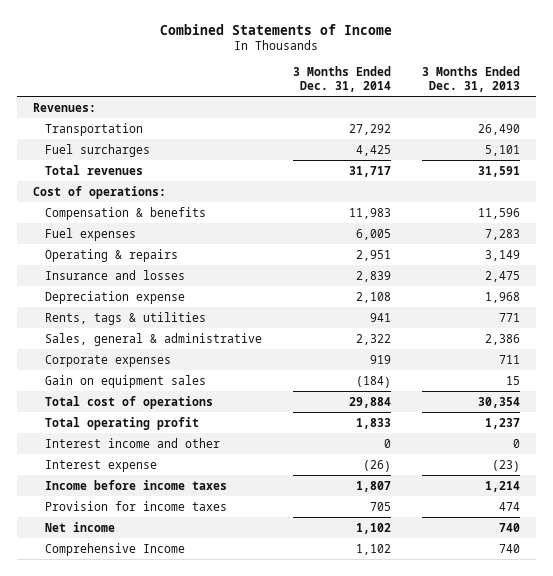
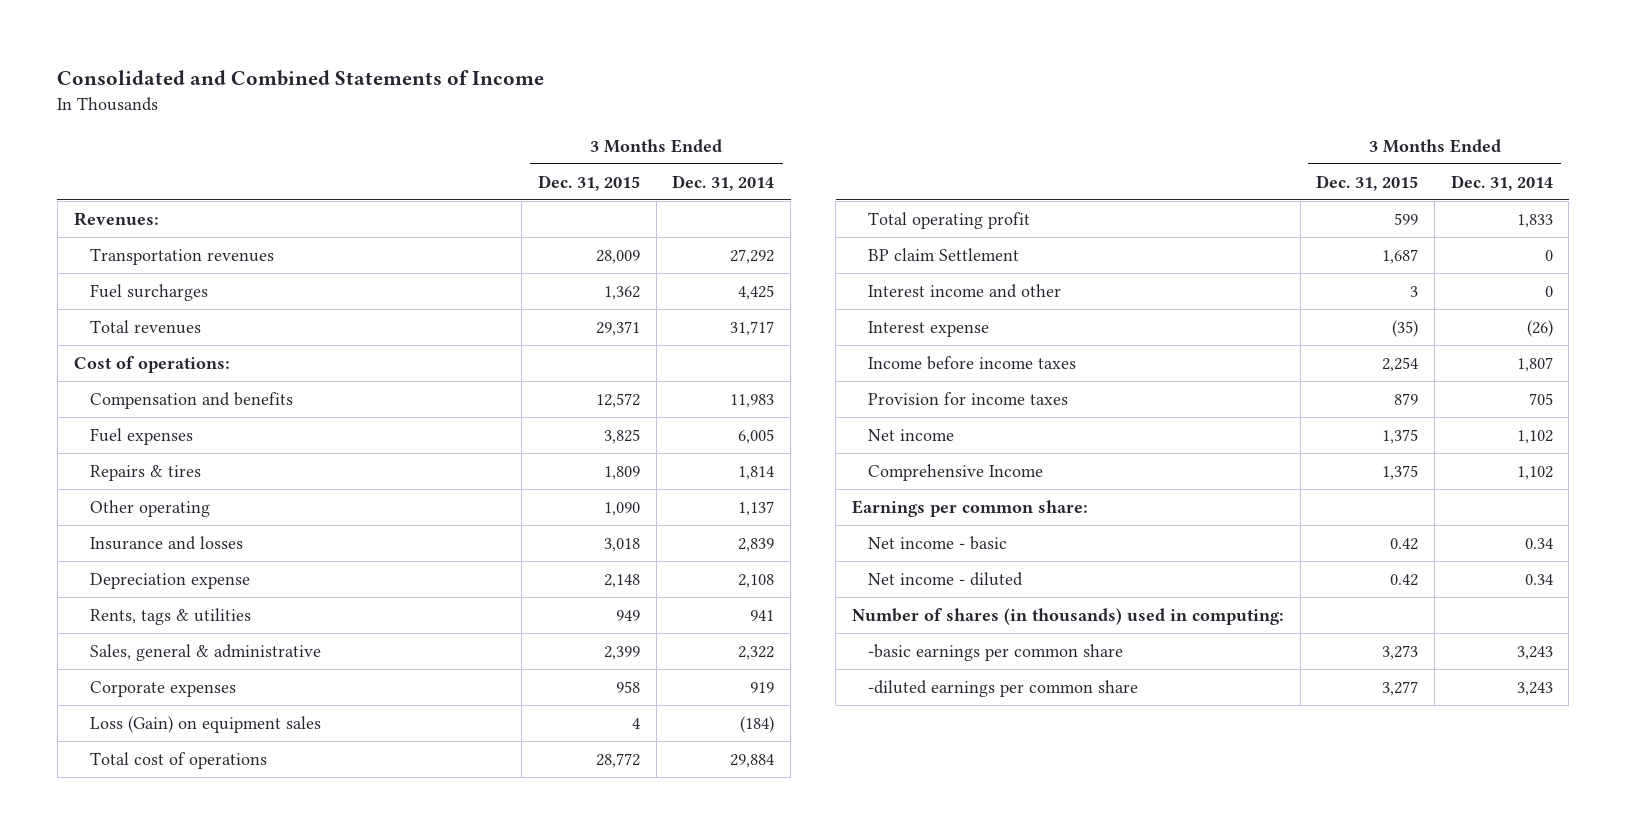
[160,23,393,35] Combined Statements of Income -> [57,70,545,87] Consolidated and Combined Statements of Income
[422,65,521,92] 3 Months Ended Dec. 31, 2013 -> none
none -> [538,174,641,191] Dec. 31, 2015
[44,122,143,136] Transportation -> [89,247,274,265] Transportation revenues
[44,206,206,220] Compensation & benefits -> [89,391,293,409] Compensation and benefits
none -> [89,464,201,481] Repairs & tires
[44,248,178,262] Operating & repairs -> [89,499,210,517] Other operating
[355,249,391,261] 2,951 -> [738,500,775,516] 1,137
[44,374,206,388] Gain on equipment sales -> [89,715,321,733] Loss (Gain) on equipment sales
none -> [868,247,1020,261] BP claim Settlement
none -> [851,499,1088,517] Earnings per common share:
none -> [868,535,1008,550] Net income - basic
none -> [868,571,1024,586] Net income - diluted
none -> [851,607,1284,625] Number of shares (in thousands) used in computing:
none -> [868,643,1124,661] -basic earnings per common share
none -> [868,679,1139,697] -diluted earnings per common share

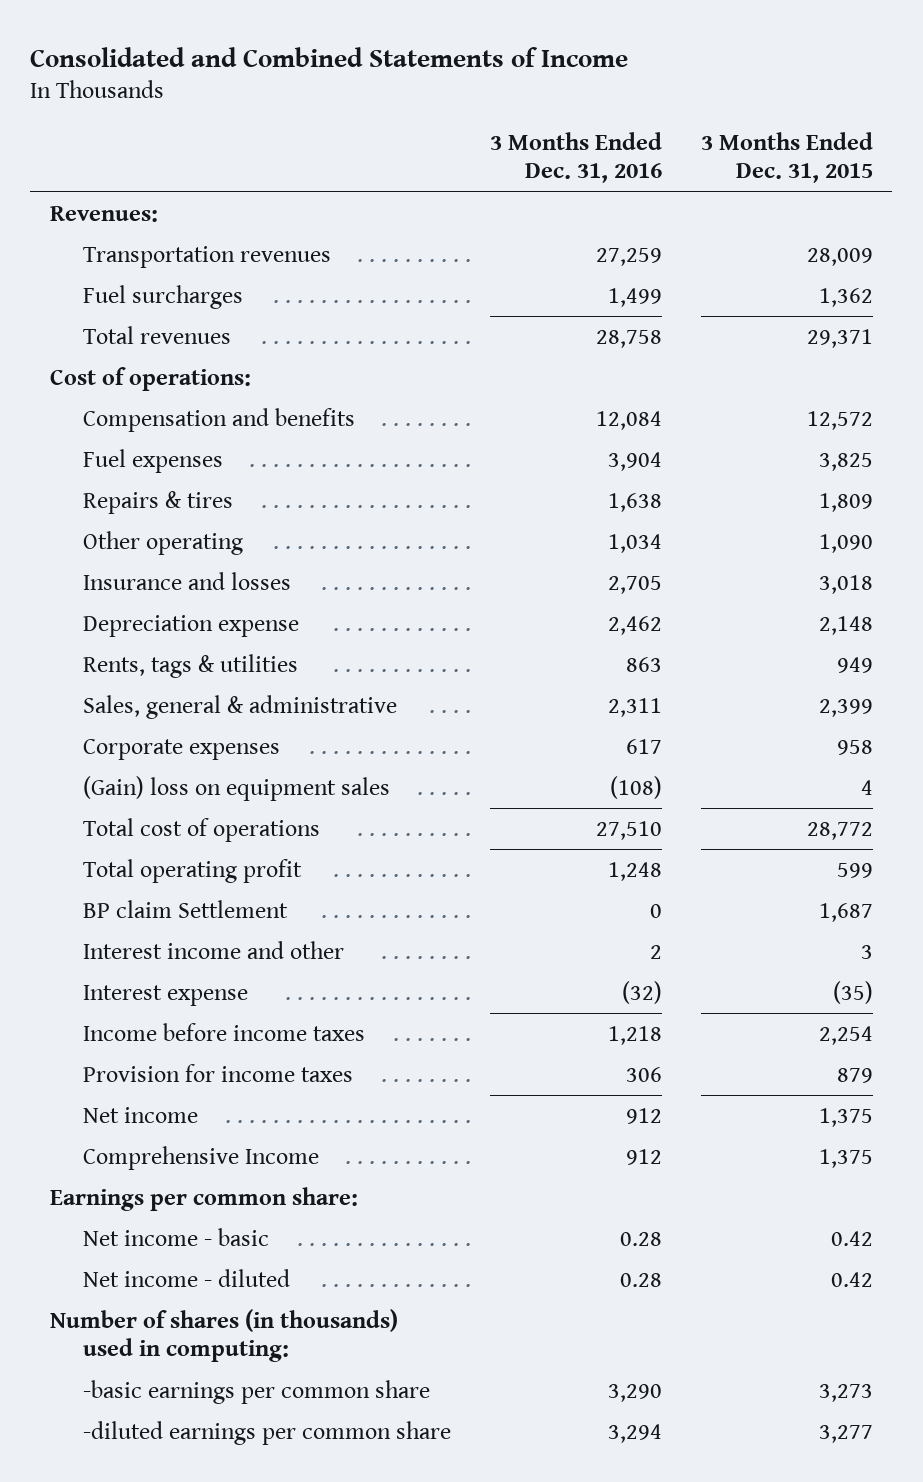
[672,174,775,191] Dec. 31, 2014 -> none
none -> [489,131,662,184] 3 Months Ended Dec. 31, 2016
[89,715,321,733] Loss (Gain) on equipment sales -> [83,776,391,802] (Gain) loss on equipment sales

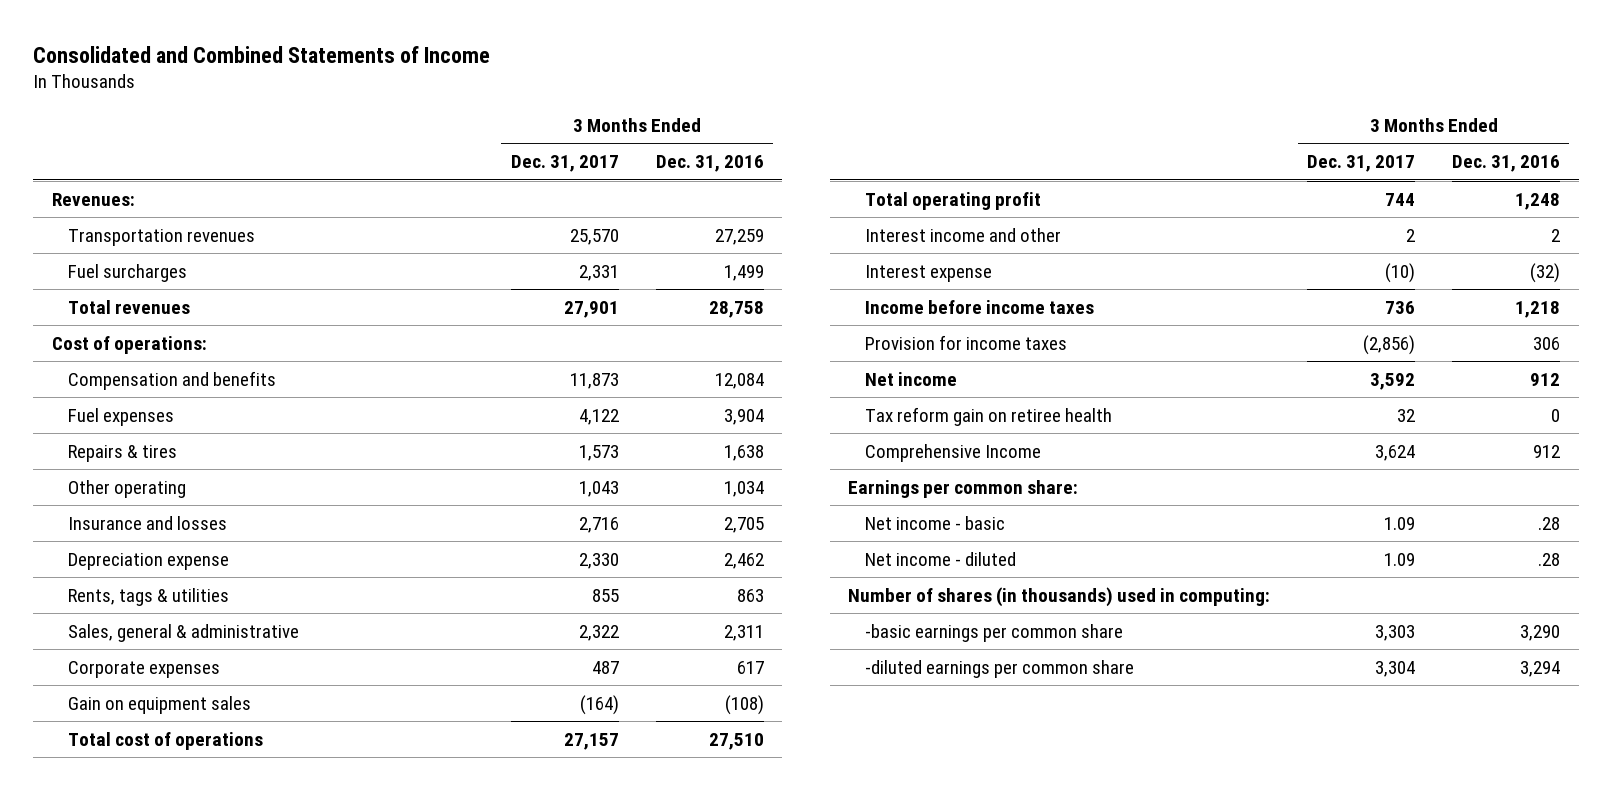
[700,131,873,184] 3 Months Ended Dec. 31, 2015 -> none
none -> [510,155,619,173] Dec. 31, 2017
[83,776,391,802] (Gain) loss on equipment sales -> [68,695,252,714] Gain on equipment sales
[83,900,289,919] BP claim Settlement -> none
none -> [864,406,1112,426] Tax reform gain on retiree health
[619,1232,662,1247] 0.28 -> [1538,516,1561,530] .28
[619,1273,662,1288] 0.28 -> [1538,552,1561,566] .28

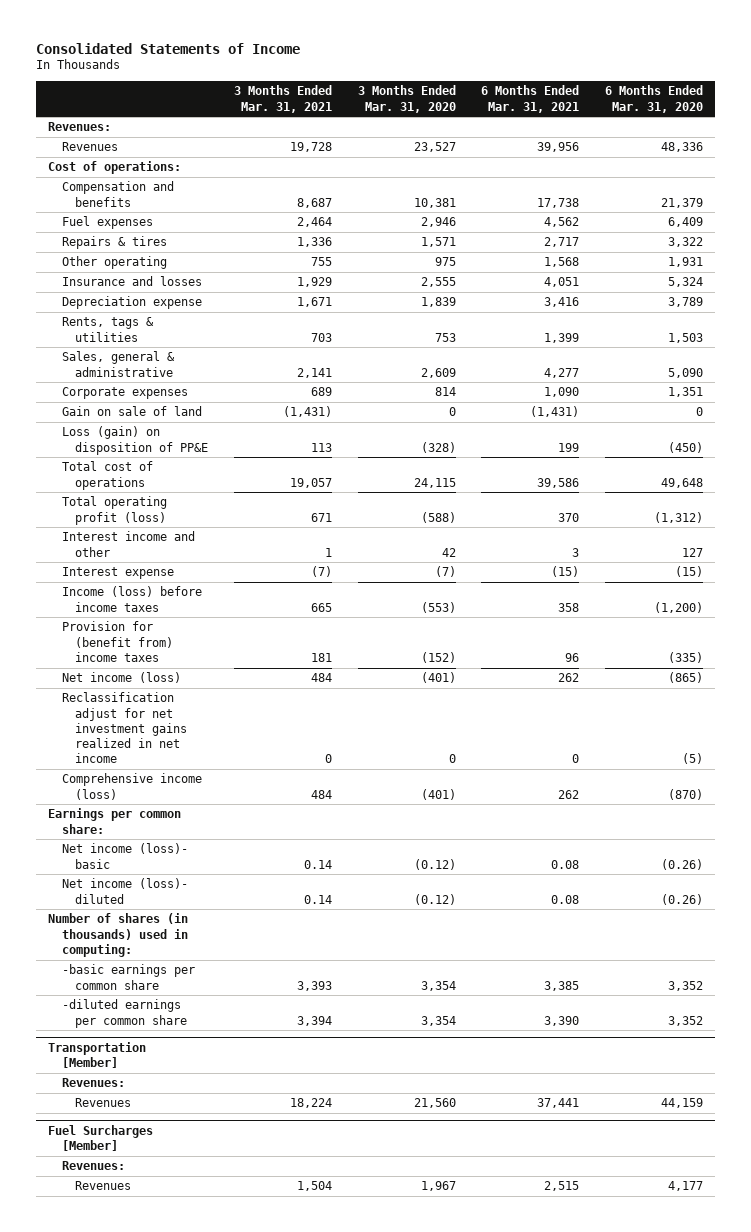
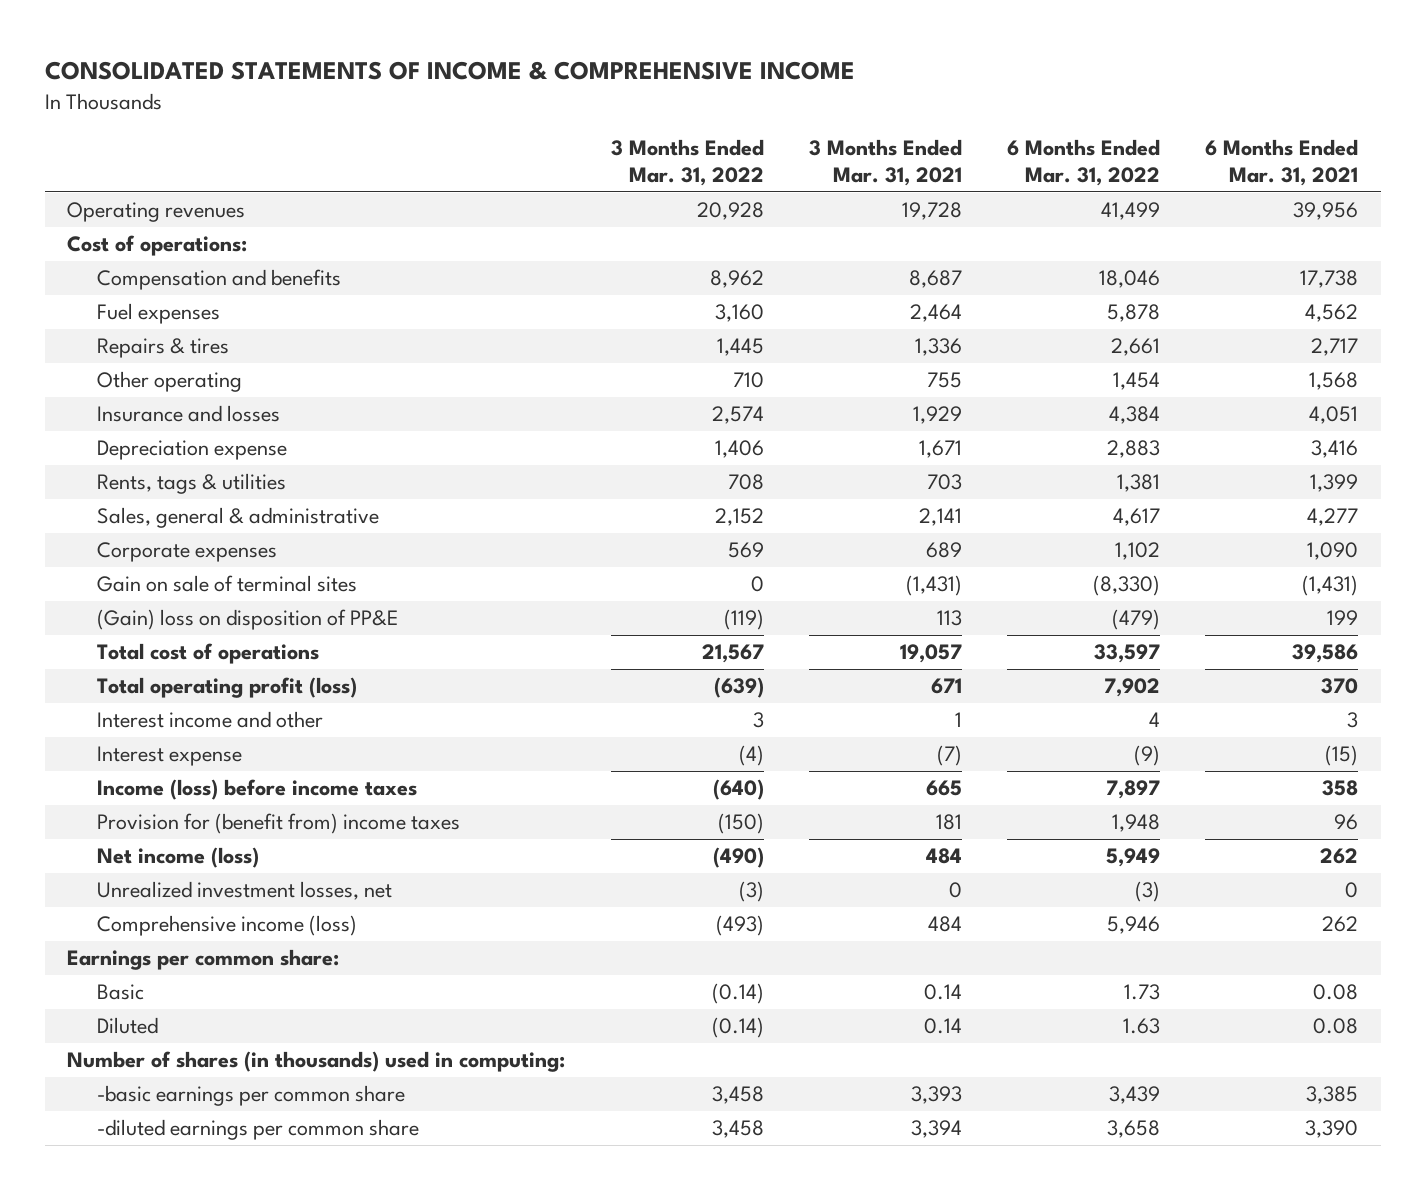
[35,42,300,54] Consolidated Statements of Income -> [44,61,855,81] CONSOLIDATED STATEMENTS OF INCOME & COMPREHENSIVE INCOME
[357,85,456,113] 3 Months Ended Mar. 31, 2020 -> none
[604,85,703,113] 6 Months Ended Mar. 31, 2020 -> none
none -> [610,139,764,186] 3 Months Ended Mar. 31, 2022
none -> [1006,139,1160,186] 6 Months Ended Mar. 31, 2022
[48,122,112,132] Revenues: -> none
[61,142,118,152] Revenues -> [67,202,246,223] Operating revenues
[61,406,202,417] Gain on sale of land -> [97,575,358,593] Gain on sale of terminal sites
[61,426,209,455] Loss (gain) on disposition of PP&E -> [97,609,400,631] (Gain) loss on disposition of PP&E
[61,692,188,763] Reclassification adjust for net investment gains realized in net income -> none
none -> [97,881,393,901] Unrealized investment losses, net
[61,843,188,869] Net income (loss)- basic -> [97,984,145,1001] Basic
[61,878,188,904] Net income (loss)- diluted -> [97,1017,159,1035] Diluted
[48,1041,147,1069] Transportation [Member] -> none
[61,1078,125,1088] Revenues: -> none
[75,1098,132,1108] Revenues -> none
[48,1124,154,1152] Fuel Surcharges [Member] -> none
[61,1161,125,1171] Revenues: -> none
[75,1181,132,1191] Revenues -> none

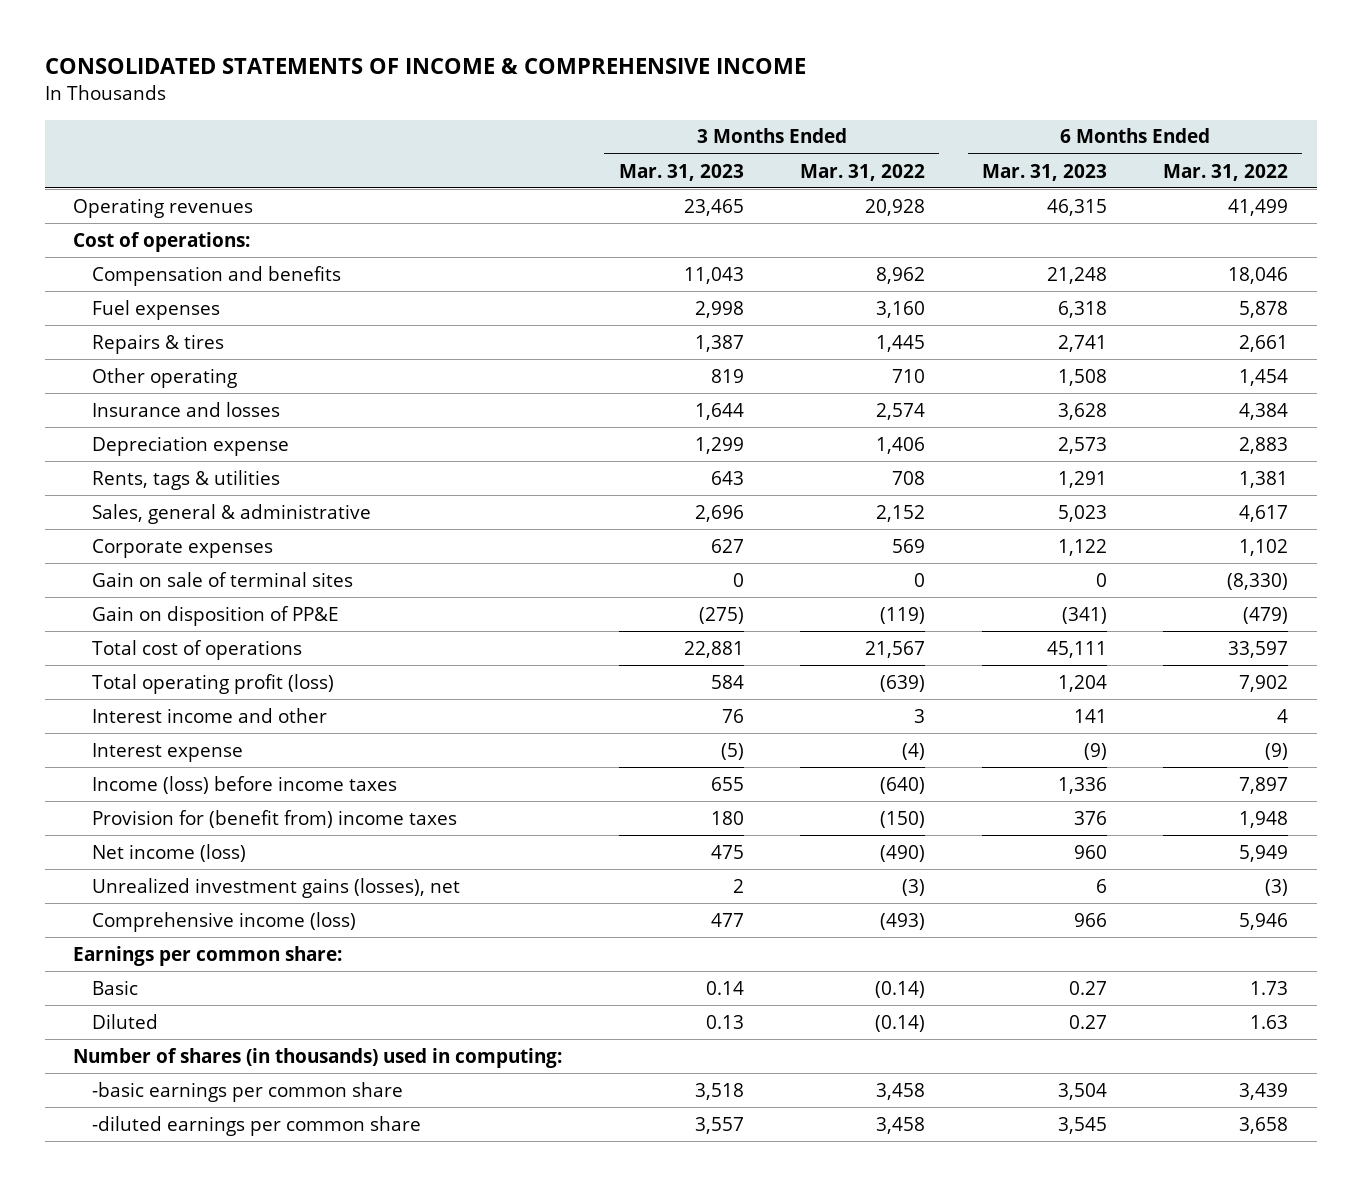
[808,139,962,186] 3 Months Ended Mar. 31, 2021 -> none
[1205,139,1359,186] 6 Months Ended Mar. 31, 2021 -> none
none -> [618,163,744,181] Mar. 31, 2023
none -> [981,163,1107,181] Mar. 31, 2023
[97,609,400,631] (Gain) loss on disposition of PP&E -> [92,605,340,626] Gain on disposition of PP&E
[97,881,393,901] Unrealized investment losses, net -> [92,877,461,898] Unrealized investment gains (losses), net

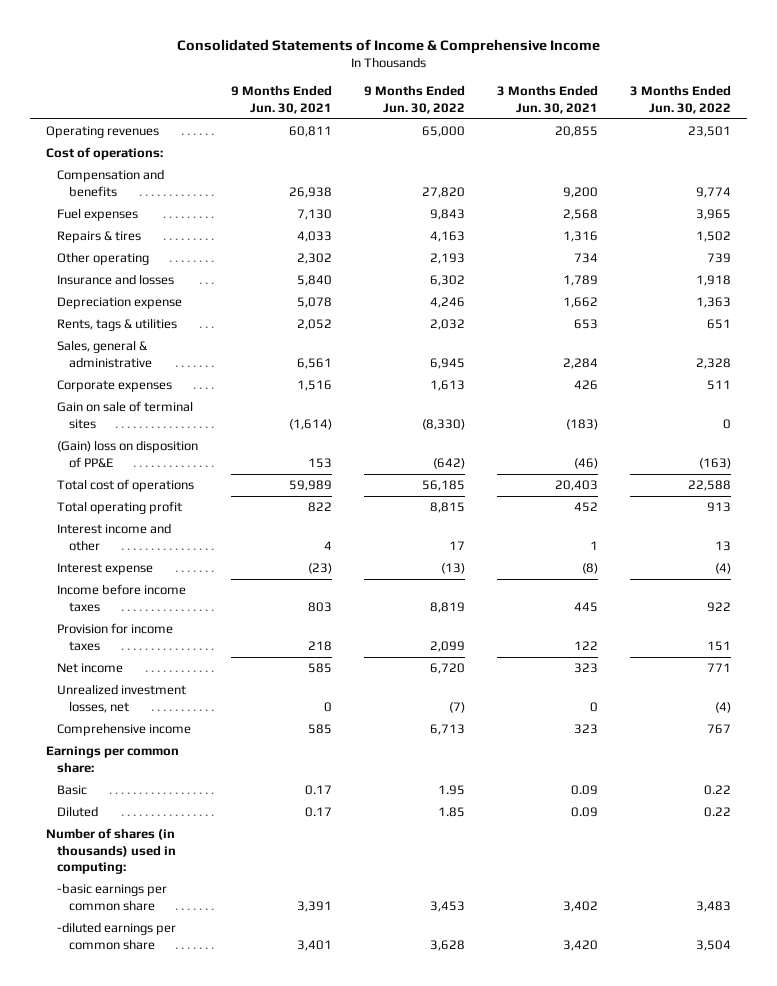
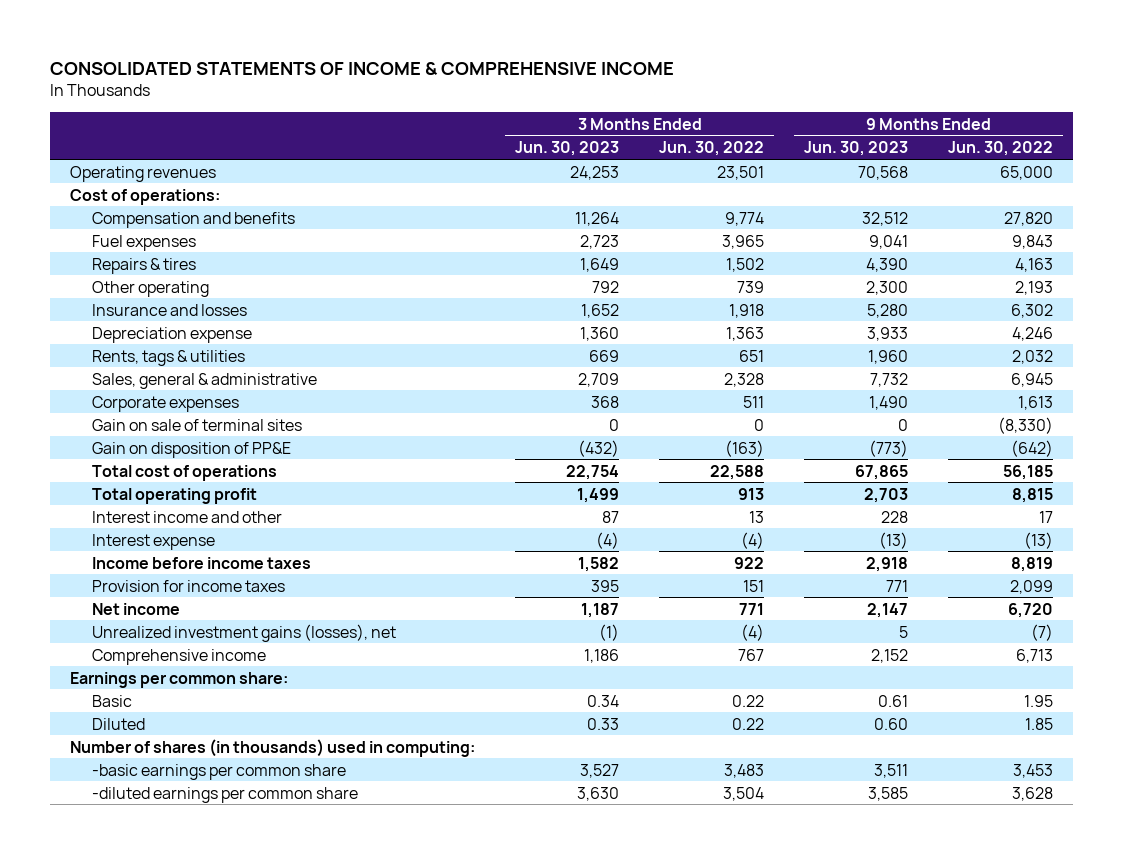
[176,38,600,54] Consolidated Statements of Income & Comprehensive Income -> [49,61,674,75] CONSOLIDATED STATEMENTS OF INCOME & COMPREHENSIVE INCOME
[230,85,332,114] 9 Months Ended Jun. 30, 2021 -> none
[496,85,598,114] 3 Months Ended Jun. 30, 2021 -> none
none -> [514,141,619,157] Jun. 30, 2023
none -> [804,141,909,157] Jun. 30, 2023
[57,440,199,468] (Gain) loss on disposition of PP&E -> [91,441,291,458] Gain on disposition of PP&E
[57,684,187,713] Unrealized investment losses, net -> [91,623,396,642] Unrealized investment gains (losses), net

